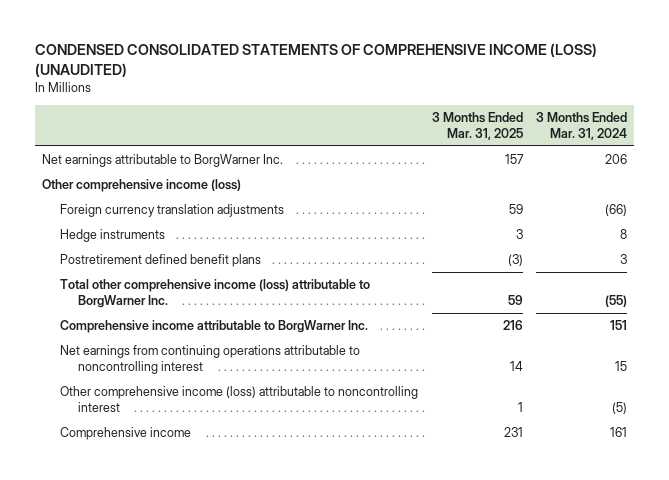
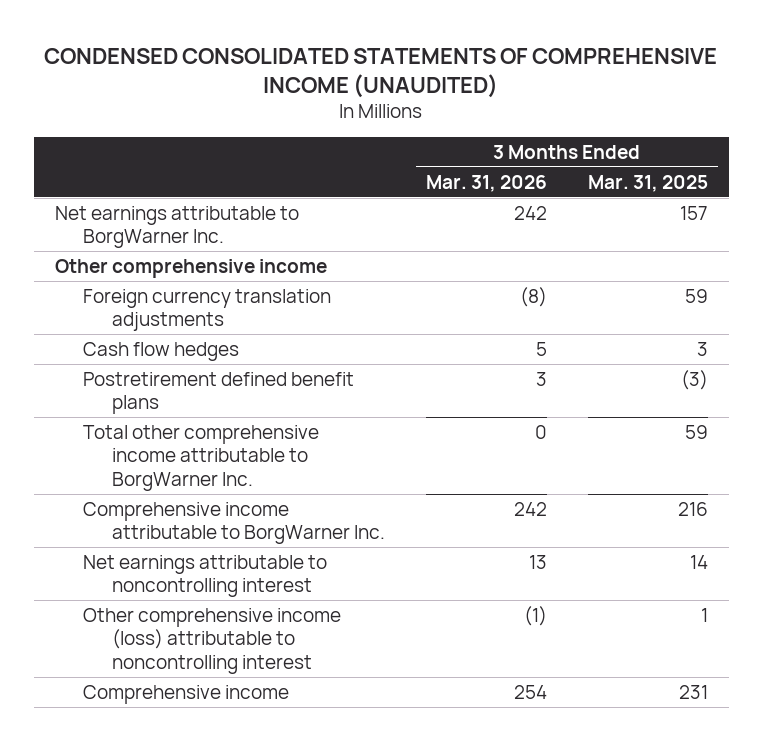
[34,42,597,77] CONDENSED CONSOLIDATED STATEMENTS OF COMPREHENSIVE INCOME (LOSS) (UNAUDITED) -> [44,47,718,98] CONDENSED CONSOLIDATED STATEMENTS OF COMPREHENSIVE INCOME (UNAUDITED)
[536,111,628,140] 3 Months Ended Mar. 31, 2024 -> none
none -> [426,174,548,192] Mar. 31, 2026
[41,179,241,193] Other comprehensive income (loss) -> [54,258,327,278] Other comprehensive income
[60,229,166,243] Hedge instruments -> [83,341,240,361] Cash flow hedges
[60,279,371,309] Total other comprehensive income (loss) attributable to BorgWarner Inc. -> [83,424,320,492] Total other comprehensive income attributable to BorgWarner Inc.
[60,345,361,375] Net earnings from continuing operations attributable to noncontrolling interest -> [83,554,328,598] Net earnings attributable to noncontrolling interest

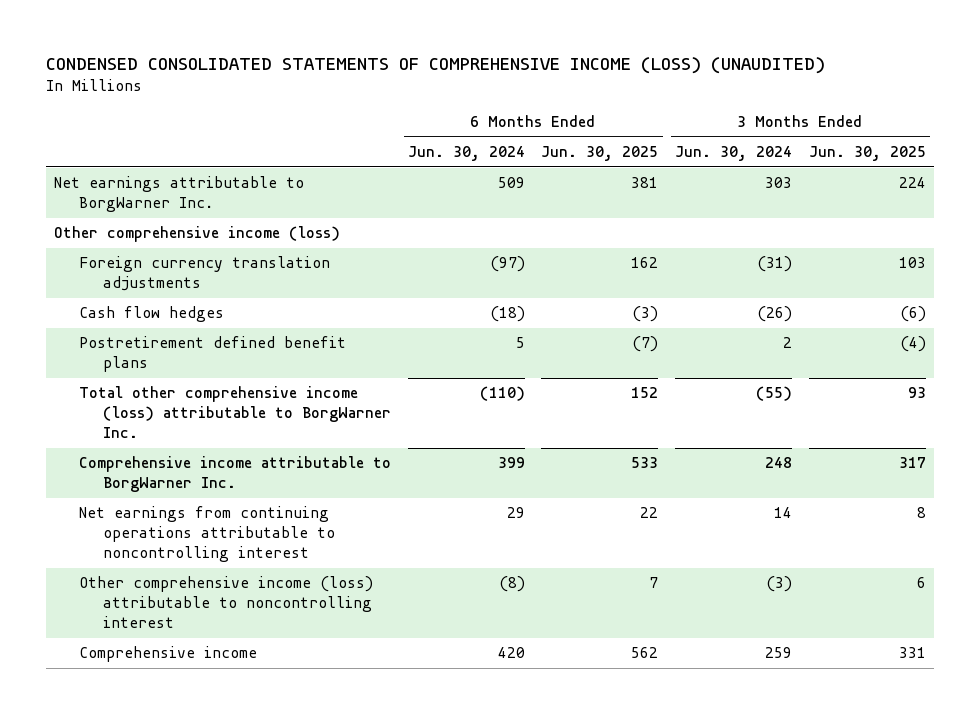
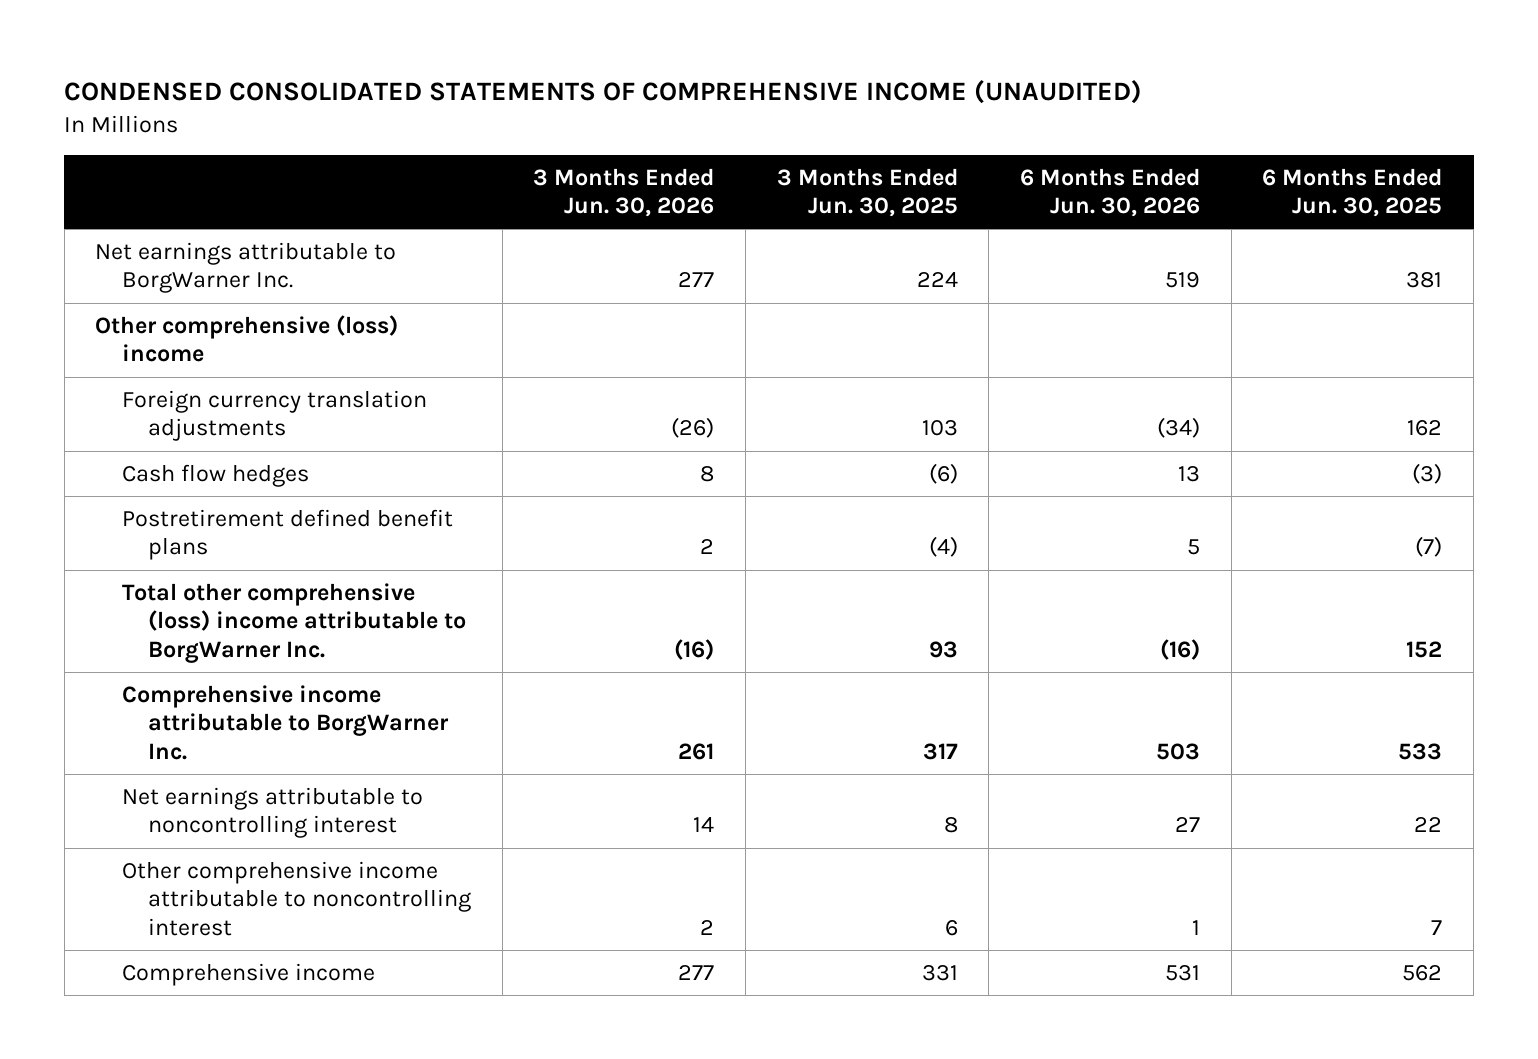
[46,57,826,75] CONDENSED CONSOLIDATED STATEMENTS OF COMPREHENSIVE INCOME (LOSS) (UNAUDITED) -> [64,80,1143,105] CONDENSED CONSOLIDATED STATEMENTS OF COMPREHENSIVE INCOME (UNAUDITED)
[407,146,525,162] Jun. 30, 2024 -> none
[675,146,793,162] Jun. 30, 2024 -> none
none -> [533,167,715,218] 3 Months Ended Jun. 30, 2026
none -> [1020,167,1201,218] 6 Months Ended Jun. 30, 2026
[54,226,341,243] Other comprehensive income (loss) -> [95,314,399,363] Other comprehensive (loss) income
[78,386,392,438] Total other comprehensive income (loss) attributable to BorgWarner Inc. -> [121,582,466,663] Total other comprehensive (loss) income attributable to BorgWarner Inc.
[78,506,336,562] Net earnings from continuing operations attributable to noncontrolling interest -> [121,786,423,839] Net earnings attributable to noncontrolling interest
[78,576,373,628] Other comprehensive income (loss) attributable to noncontrolling interest -> [121,860,471,936] Other comprehensive income attributable to noncontrolling interest

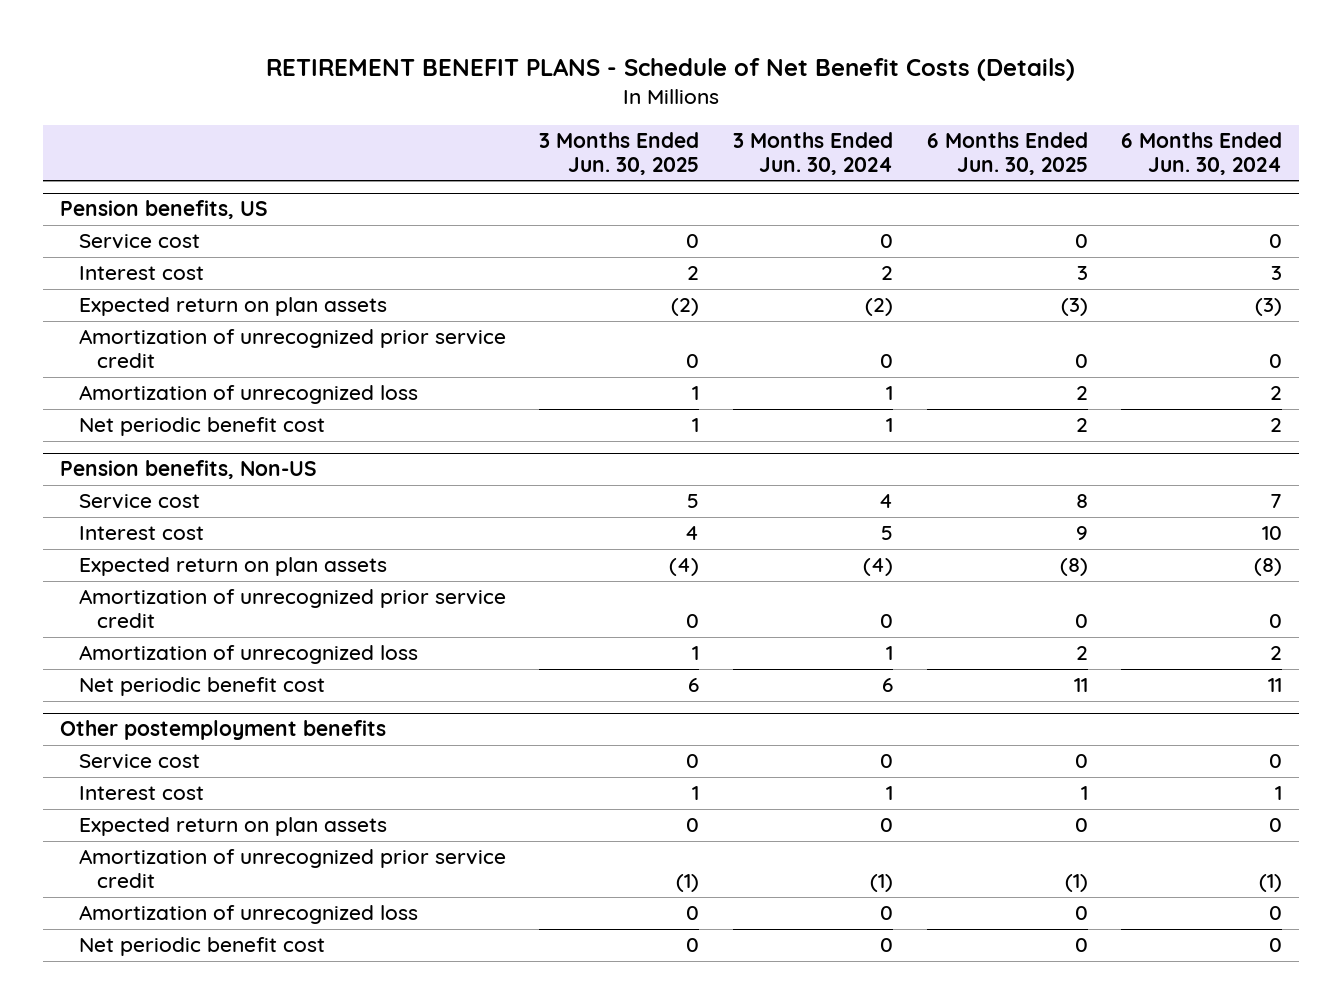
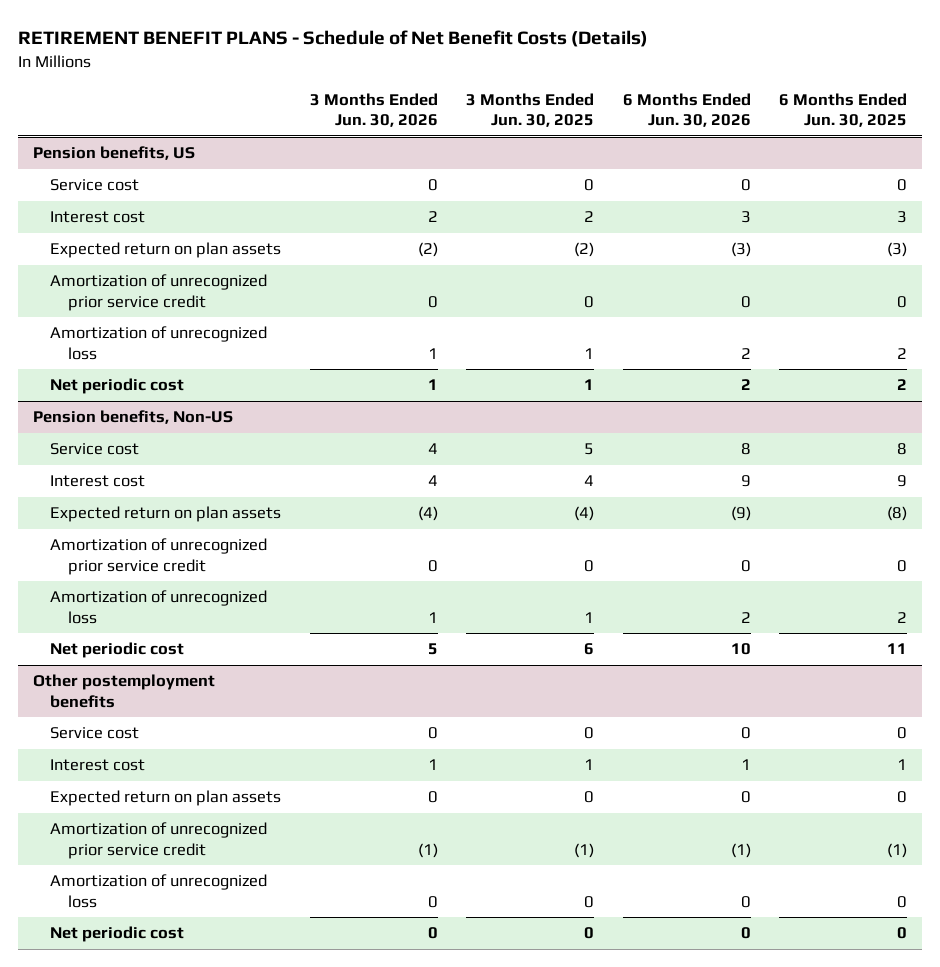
[733,131,894,175] 3 Months Ended Jun. 30, 2024 -> none
[1121,131,1283,175] 6 Months Ended Jun. 30, 2024 -> none
none -> [309,93,438,128] 3 Months Ended Jun. 30, 2026
none -> [622,93,751,128] 6 Months Ended Jun. 30, 2026
[78,417,325,437] Net periodic benefit cost -> [50,378,185,395] Net periodic cost
[78,677,325,697] Net periodic benefit cost -> [50,642,185,659] Net periodic cost
[78,937,325,957] Net periodic benefit cost -> [50,926,185,943] Net periodic cost

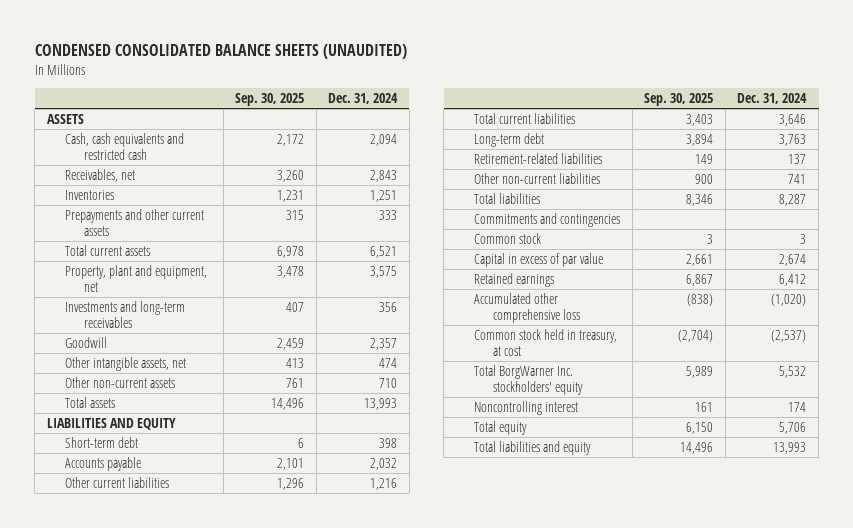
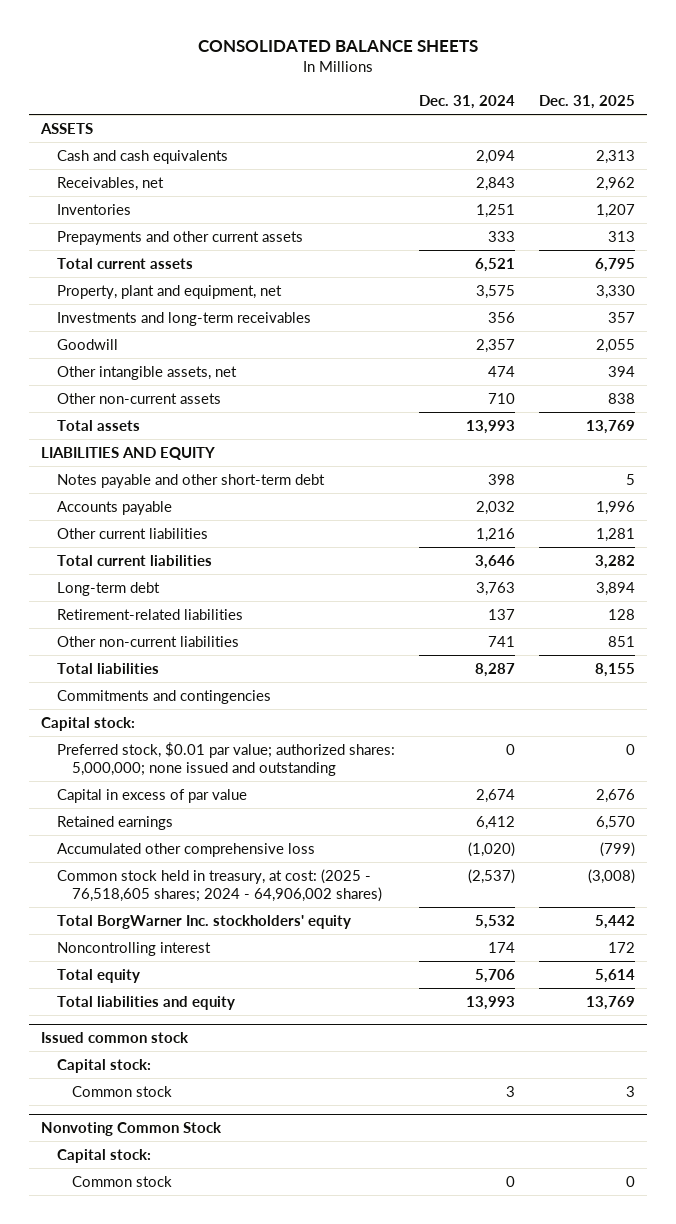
[34,44,407,60] CONDENSED CONSOLIDATED BALANCE SHEETS (UNAUDITED) -> [197,40,478,53] CONSOLIDATED BALANCE SHEETS
[235,93,305,107] Sep. 30, 2025 -> none
none -> [538,95,635,110] Dec. 31, 2025
[65,132,185,161] Cash, cash equivalents and restricted cash -> [56,149,228,164] Cash and cash equivalents
[65,436,139,448] Short-term debt -> [56,473,325,488] Notes payable and other short-term debt
[474,232,542,244] Common stock -> none
none -> [40,716,135,731] Capital stock:
none -> [56,741,395,777] Preferred stock, $0.01 par value; authorized shares: 5,000,000; none issued and outstanding
[474,328,618,357] Common stock held in treasury, at cost -> [56,868,383,903] Common stock held in treasury, at cost: (2025 - 76,518,605 shares; 2024 - 64,906,002 shares)
none -> [40,1032,189,1044] Issued common stock
none -> [56,1058,151,1073] Capital stock:
none -> [72,1085,173,1097] Common stock
none -> [40,1122,222,1137] Nonvoting Common Stock
none -> [56,1148,151,1163] Capital stock:
none -> [72,1175,173,1187] Common stock

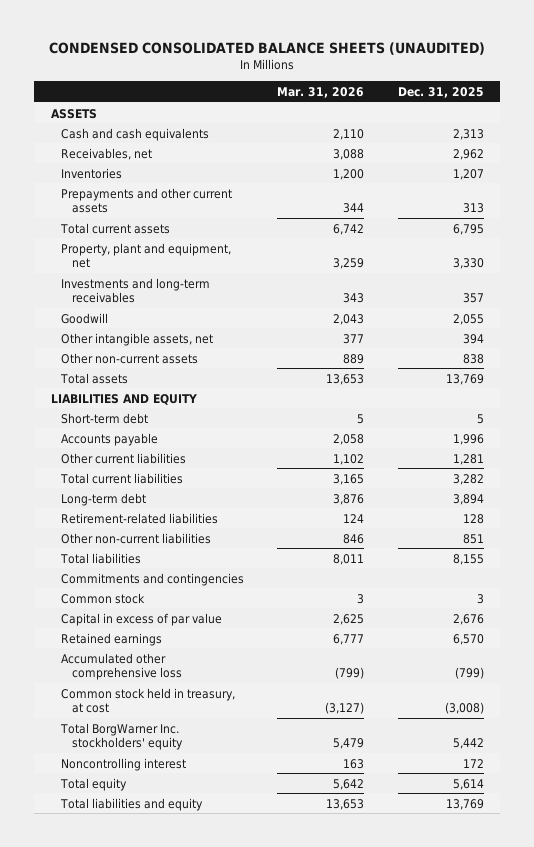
[197,40,478,53] CONSOLIDATED BALANCE SHEETS -> [49,41,486,55] CONDENSED CONSOLIDATED BALANCE SHEETS (UNAUDITED)
[418,95,515,110] Dec. 31, 2024 -> none
none -> [277,86,365,98] Mar. 31, 2026
[56,473,325,488] Notes payable and other short-term debt -> [61,412,149,424] Short-term debt
[40,716,135,731] Capital stock: -> none
[56,741,395,777] Preferred stock, $0.01 par value; authorized shares: 5,000,000; none issued and outstanding -> none
none -> [61,592,146,604] Common stock
[56,868,383,903] Common stock held in treasury, at cost: (2025 - 76,518,605 shares; 2024 - 64,906,002 shares) -> [61,687,236,714] Common stock held in treasury, at cost
[40,1032,189,1044] Issued common stock -> none
[56,1058,151,1073] Capital stock: -> none
[72,1085,173,1097] Common stock -> none
[40,1122,222,1137] Nonvoting Common Stock -> none
[56,1148,151,1163] Capital stock: -> none
[72,1175,173,1187] Common stock -> none

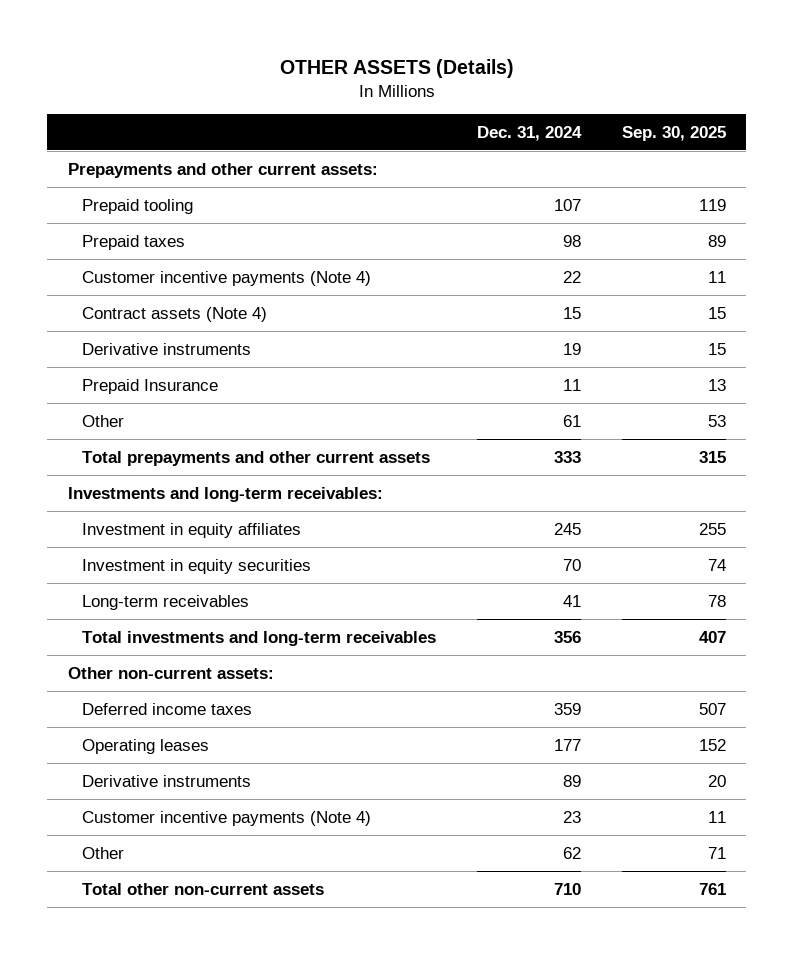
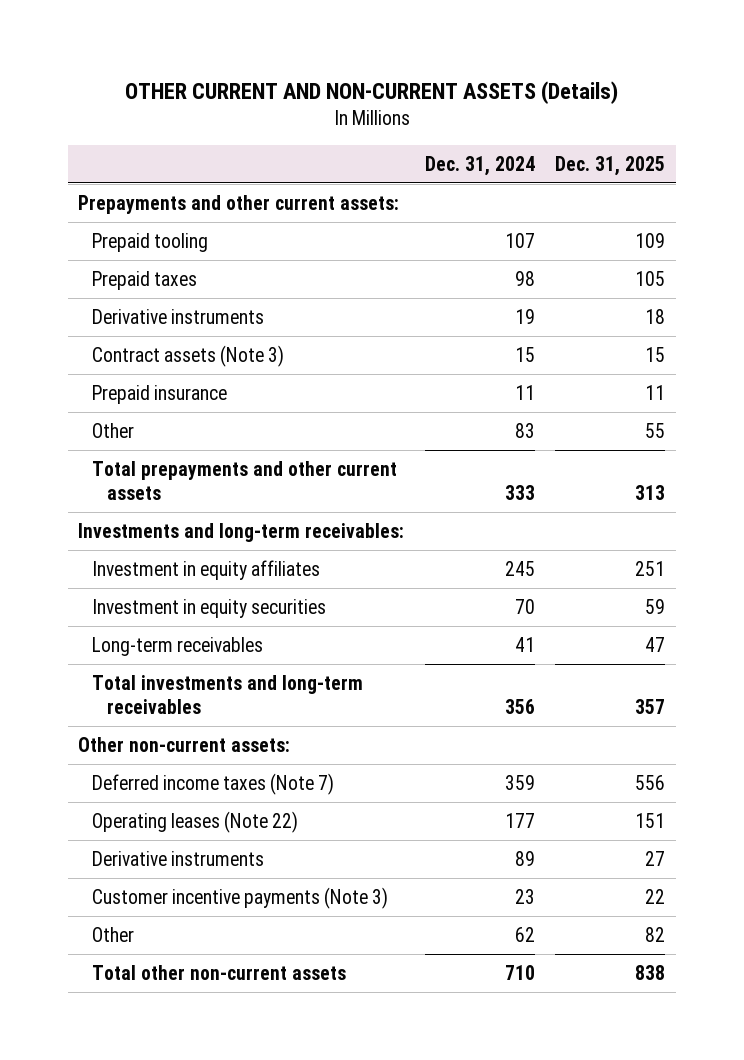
[279,58,514,78] OTHER ASSETS (Details) -> [124,80,618,104] OTHER CURRENT AND NON-CURRENT ASSETS (Details)
[621,125,726,141] Sep. 30, 2025 -> none
none -> [555,155,666,176] Dec. 31, 2025
[82,270,372,286] Customer incentive payments (Note 4) -> none
[82,306,268,322] Contract assets (Note 4) -> none
none -> [92,344,285,367] Contract assets (Note 3)
[82,378,219,394] Prepaid Insurance -> [92,384,228,404] Prepaid insurance
[562,414,581,427] 61 -> [514,422,535,438] 83
[82,702,253,715] Deferred income taxes -> [92,772,335,795] Deferred income taxes (Note 7)
[82,738,210,754] Operating leases -> [92,810,299,833] Operating leases (Note 22)
[82,810,372,826] Customer incentive payments (Note 4) -> [92,886,389,909] Customer incentive payments (Note 3)

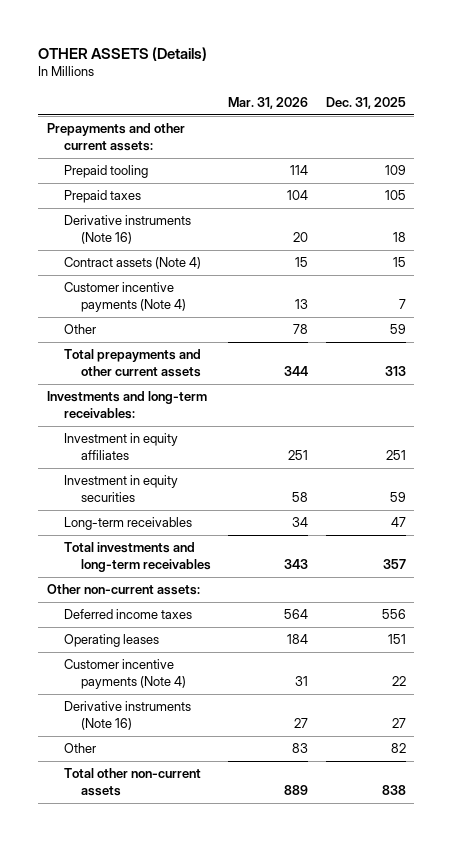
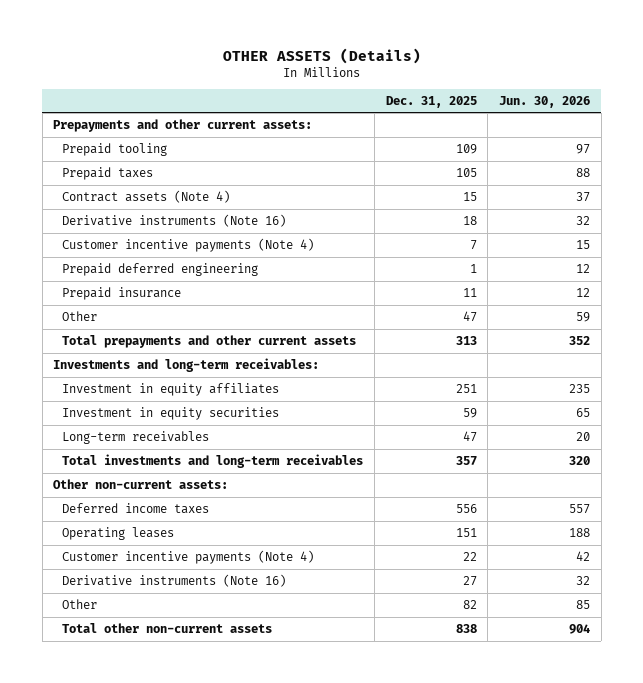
[228,97,309,110] Mar. 31, 2026 -> none
none -> [499,95,591,108] Jun. 30, 2026
[63,215,191,244] Derivative instruments (Note 16) -> [62,213,287,227] Derivative instruments (Note 16)
none -> [62,262,259,276] Prepaid deferred engineering
none -> [62,286,182,300] Prepaid insurance
[389,324,406,335] 59 -> [462,310,477,322] 47

